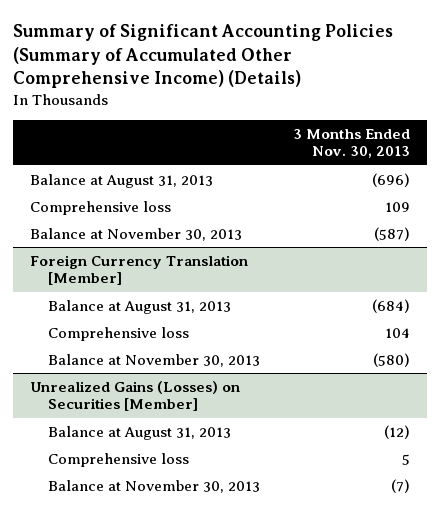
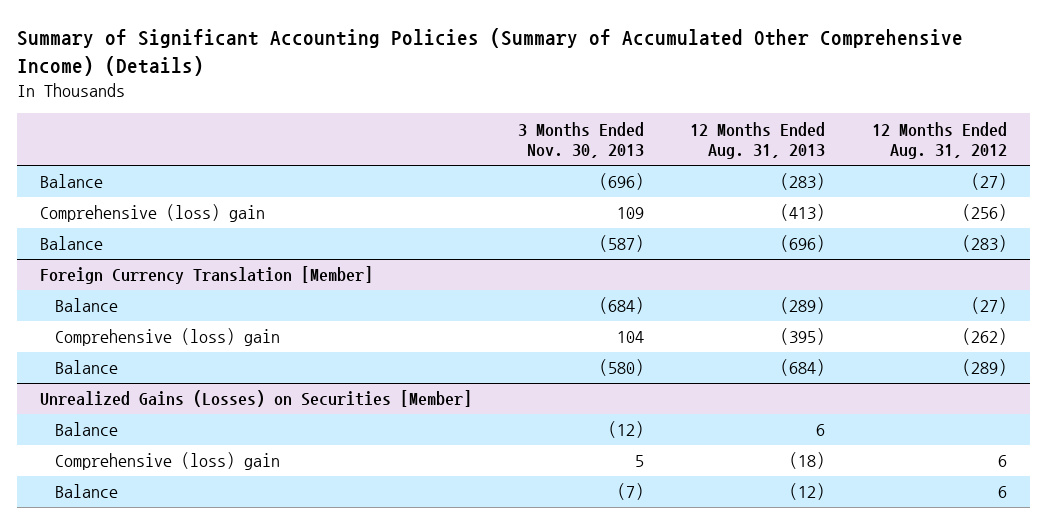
none -> [690,121,826,160] 12 Months Ended Aug. 31, 2013
none -> [871,121,1007,160] 12 Months Ended Aug. 31, 2012
[30,173,214,188] Balance at August 31, 2013 -> [40,174,104,189] Balance
[30,200,172,215] Comprehensive loss -> [40,204,266,223] Comprehensive (loss) gain
[30,227,243,241] Balance at November 30, 2013 -> [40,236,104,251] Balance
[47,299,231,314] Balance at August 31, 2013 -> [55,298,119,313] Balance
[47,326,189,341] Comprehensive loss -> [55,328,281,347] Comprehensive (loss) gain
[47,353,260,367] Balance at November 30, 2013 -> [55,360,119,375] Balance
[47,425,231,440] Balance at August 31, 2013 -> [55,422,119,437] Balance
[47,452,189,467] Comprehensive loss -> [55,452,281,471] Comprehensive (loss) gain
[47,479,260,493] Balance at November 30, 2013 -> [55,484,119,499] Balance

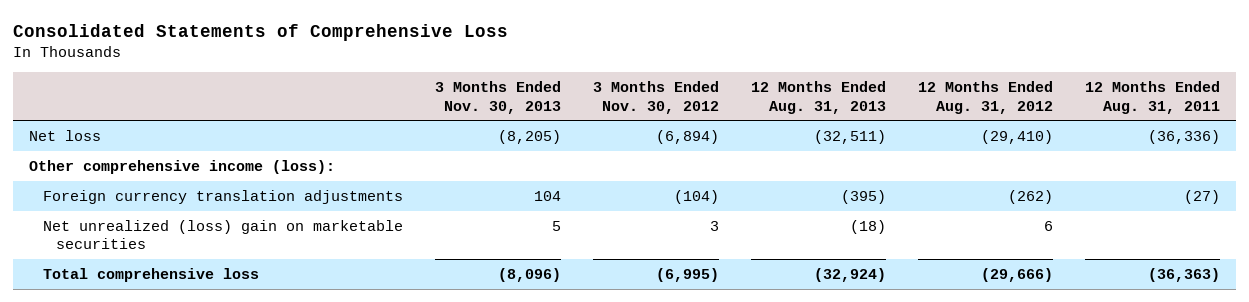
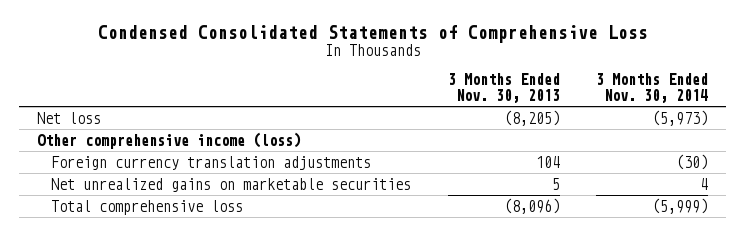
[13,23,509,41] Consolidated Statements of Comprehensive Loss -> [97,24,648,43] Condensed Consolidated Statements of Comprehensive Loss
[592,80,719,114] 3 Months Ended Nov. 30, 2012 -> none
[750,80,886,114] 12 Months Ended Aug. 31, 2013 -> none
[917,80,1053,114] 12 Months Ended Aug. 31, 2012 -> none
[1084,80,1220,114] 12 Months Ended Aug. 31, 2011 -> none
none -> [596,73,709,104] 3 Months Ended Nov. 30, 2014
[29,159,336,174] Other comprehensive income (loss): -> [36,131,301,149] Other comprehensive income (loss)
[42,219,403,250] Net unrealized (loss) gain on marketable securities -> [51,177,412,192] Net unrealized gains on marketable securities

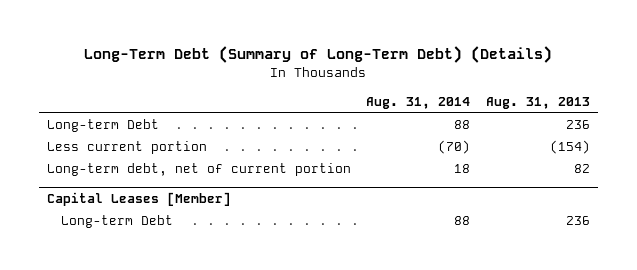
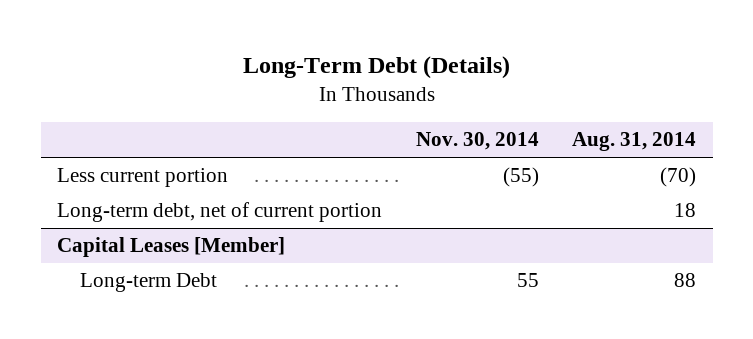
[84,46,553,64] Long-Term Debt (Summary of Long-Term Debt) (Details) -> [242,55,510,79] Long-Term Debt (Details)
[486,96,591,109] Aug. 31, 2013 -> none
none -> [415,132,539,151] Nov. 30, 2014
[46,118,159,132] Long-term Debt -> none

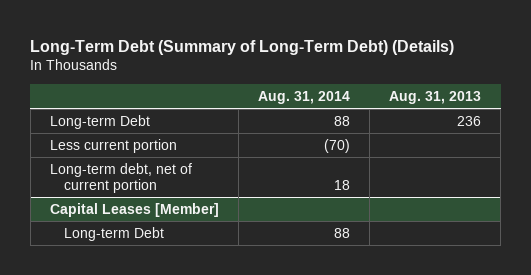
[242,55,510,79] Long-Term Debt (Details) -> [30,39,455,55] Long-Term Debt (Summary of Long-Term Debt) (Details)
[415,132,539,151] Nov. 30, 2014 -> none
none -> [389,91,482,105] Aug. 31, 2013
none -> [49,114,150,129] Long-term Debt

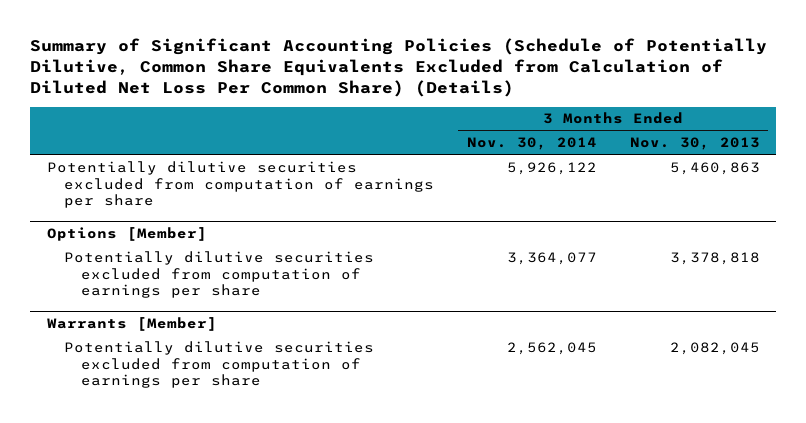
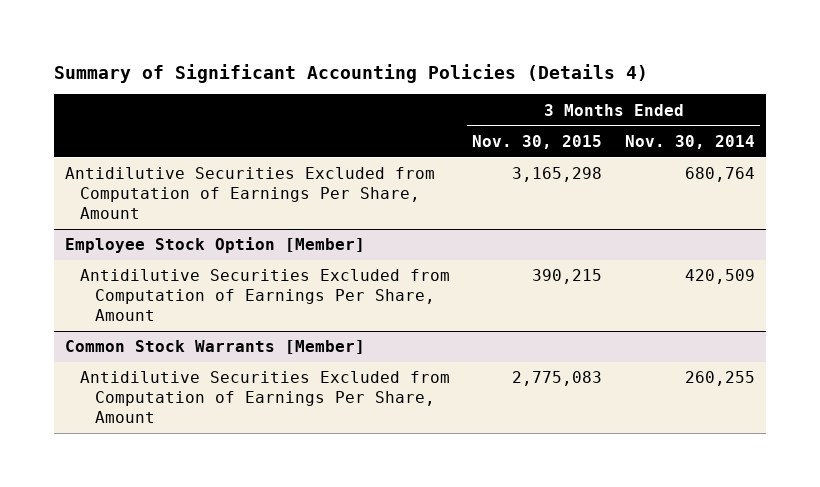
[30,38,768,98] Summary of Significant Accounting Policies (Schedule of Potentially Dilutive, Common Share Equivalents Excluded from Calculation of Diluted Net Loss Per Common Share) (Details) -> [54,63,649,83] Summary of Significant Accounting Policies (Details 4)
[629,136,760,150] Nov. 30, 2013 -> none
none -> [472,134,603,149] Nov. 30, 2015
[46,160,434,209] Potentially dilutive securities excluded from computation of earnings per share -> [65,167,436,220] Antidilutive Securities Excluded from Computation of Earnings Per Share, Amount
[506,161,597,175] 5,926,122 -> [684,167,755,183] 680,764
[46,227,207,242] Options [Member] -> [65,237,366,254] Employee Stock Option [Member]
[63,250,374,299] Potentially dilutive securities excluded from computation of earnings per share -> [80,269,451,322] Antidilutive Securities Excluded from Computation of Earnings Per Share, Amount
[506,251,597,265] 3,364,077 -> [684,269,755,285] 420,509
[46,317,217,332] Warrants [Member] -> [65,340,366,355] Common Stock Warrants [Member]
[63,340,374,389] Potentially dilutive securities excluded from computation of earnings per share -> [80,371,451,424] Antidilutive Securities Excluded from Computation of Earnings Per Share, Amount
[506,341,597,355] 2,562,045 -> [684,371,755,387] 260,255

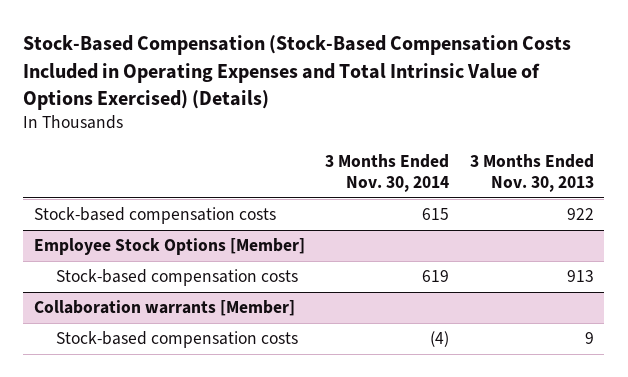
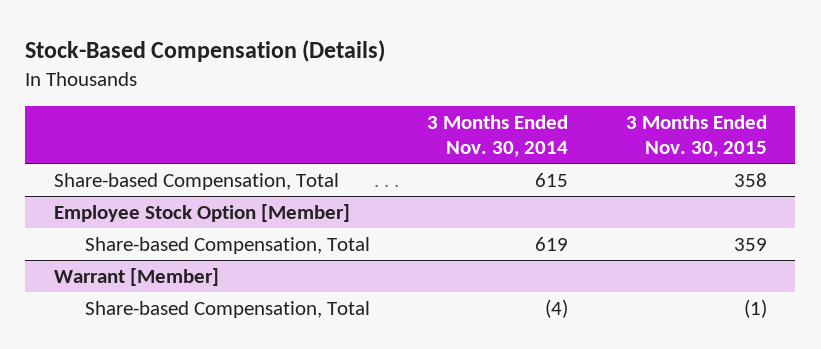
[23,35,572,110] Stock-Based Compensation (Stock-Based Compensation Costs Included in Operating Expenses and Total Intrinsic Value of Options Exercised) (Details) -> [25,39,386,62] Stock-Based Compensation (Details)
[470,153,595,192] 3 Months Ended Nov. 30, 2013 -> none
none -> [625,115,767,158] 3 Months Ended Nov. 30, 2015
[33,207,276,225] Stock-based compensation costs -> [53,172,339,190] Share-based Compensation, Total
[33,238,305,256] Employee Stock Options [Member] -> [53,203,350,222] Employee Stock Option [Member]
[55,269,298,287] Stock-based compensation costs -> [84,236,370,254] Share-based Compensation, Total
[33,300,295,317] Collaboration warrants [Member] -> [53,267,219,286] Warrant [Member]
[55,331,298,349] Stock-based compensation costs -> [84,300,370,318] Share-based Compensation, Total

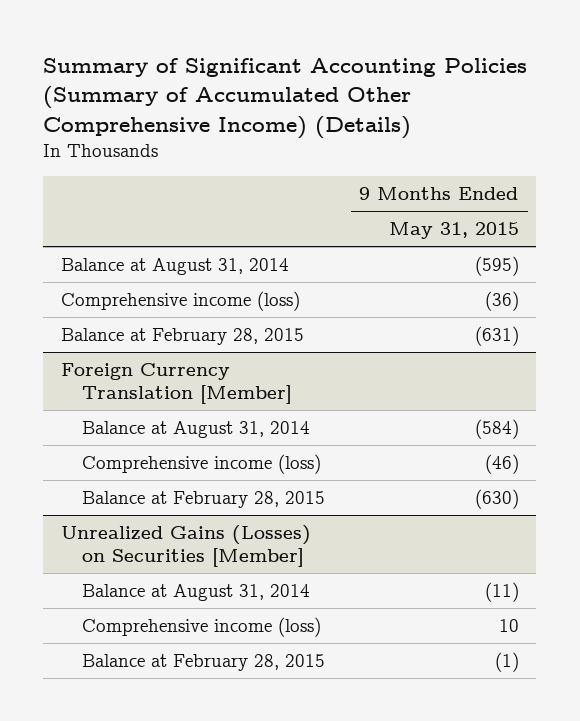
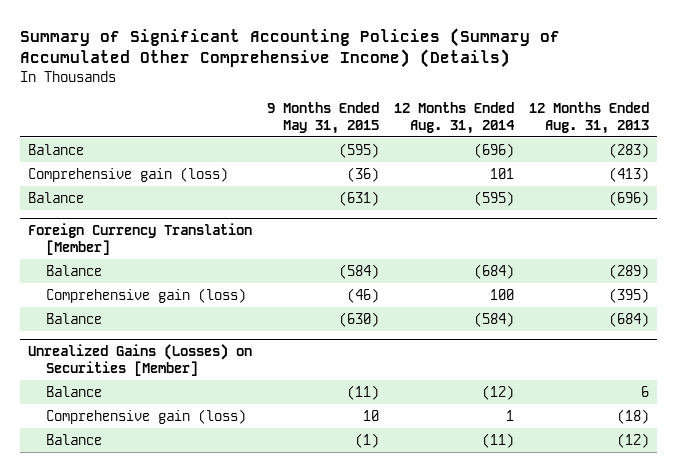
none -> [393,101,515,134] 12 Months Ended Aug. 31, 2014
none -> [528,101,649,134] 12 Months Ended Aug. 31, 2013
[60,258,289,276] Balance at August 31, 2014 -> [27,143,84,155] Balance
[60,291,300,312] Comprehensive income (loss) -> [27,166,228,182] Comprehensive gain (loss)
[60,328,304,346] Balance at February 28, 2015 -> [27,191,84,203] Balance
[81,421,310,439] Balance at August 31, 2014 -> [45,264,102,276] Balance
[81,454,321,475] Comprehensive income (loss) -> [45,287,246,303] Comprehensive gain (loss)
[81,491,325,509] Balance at February 28, 2015 -> [45,312,102,324] Balance
[81,584,310,602] Balance at August 31, 2014 -> [45,385,102,397] Balance
[81,617,321,638] Comprehensive income (loss) -> [45,408,246,424] Comprehensive gain (loss)
[81,654,325,672] Balance at February 28, 2015 -> [45,433,102,445] Balance

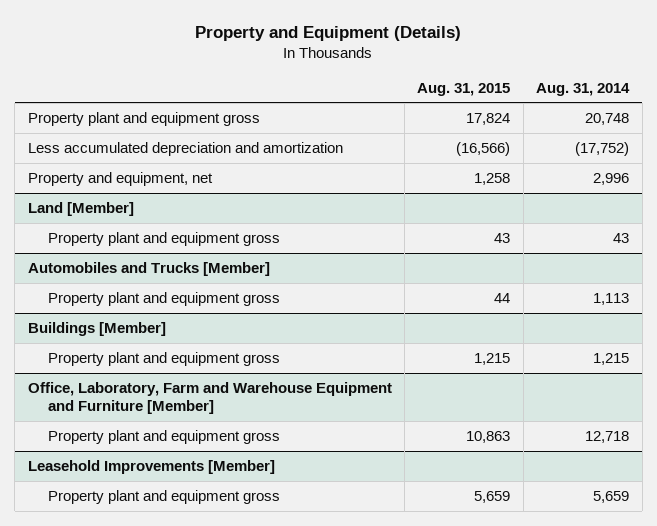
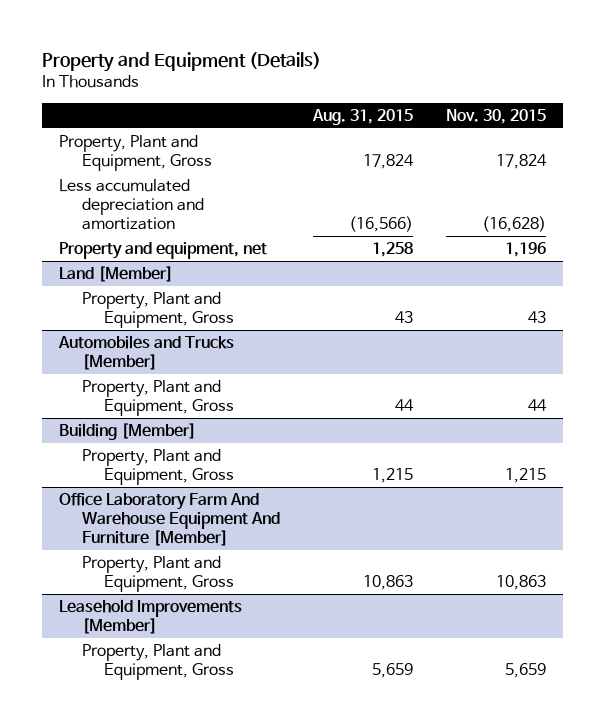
[536,82,631,96] Aug. 31, 2014 -> none
none -> [445,108,546,124] Nov. 30, 2015
[27,111,260,126] Property plant and equipment gross -> [58,135,212,172] Property, Plant and Equipment, Gross
[48,231,281,246] Property plant and equipment gross -> [81,292,235,329] Property, Plant and Equipment, Gross
[48,291,281,306] Property plant and equipment gross -> [81,380,235,417] Property, Plant and Equipment, Gross
[27,321,166,336] Buildings [Member] -> [58,423,196,441] Building [Member]
[48,351,281,366] Property plant and equipment gross -> [81,449,235,486] Property, Plant and Equipment, Gross
[27,381,392,414] Office, Laboratory, Farm and Warehouse Equipment and Furniture [Member] -> [58,493,280,547] Office Laboratory Farm And Warehouse Equipment And Furniture [Member]
[48,429,281,444] Property plant and equipment gross -> [81,556,235,593] Property, Plant and Equipment, Gross
[48,489,281,504] Property plant and equipment gross -> [81,644,235,681] Property, Plant and Equipment, Gross

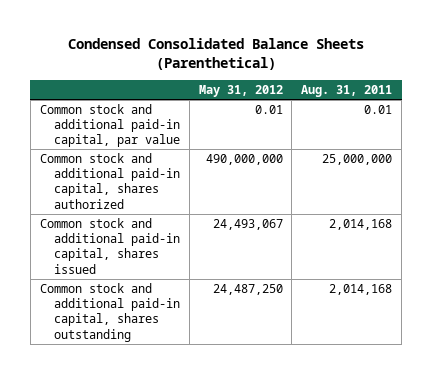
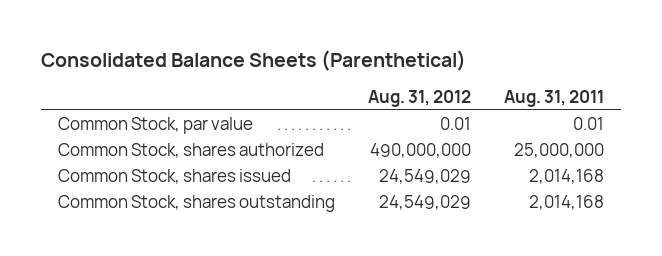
[68,38,365,71] Condensed Consolidated Balance Sheets (Parenthetical) -> [40,50,466,72] Consolidated Balance Sheets (Parenthetical)
[198,85,283,98] May 31, 2012 -> none
none -> [367,90,471,108] Aug. 31, 2012
[39,103,180,148] Common stock and additional paid-in capital, par value -> [57,117,253,135] Common Stock, par value
[39,152,180,209] Common stock and additional paid-in capital, shares authorized -> [57,143,324,159] Common Stock, shares authorized
[39,217,180,274] Common stock and additional paid-in capital, shares issued -> [57,169,291,185] Common Stock, shares issued
[39,282,180,342] Common stock and additional paid-in capital, shares outstanding -> [57,195,335,213] Common Stock, shares outstanding

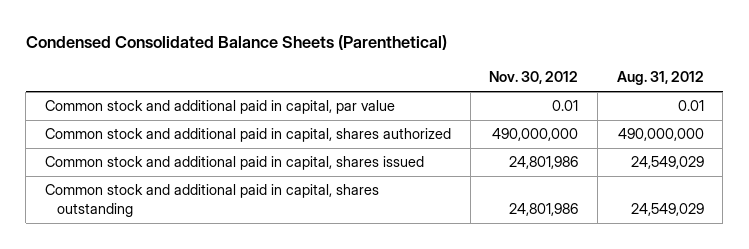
[40,50,466,72] Consolidated Balance Sheets (Parenthetical) -> [25,35,447,51] Condensed Consolidated Balance Sheets (Parenthetical)
[504,90,605,108] Aug. 31, 2011 -> none
none -> [489,71,579,85] Nov. 30, 2012
[57,117,253,135] Common Stock, par value -> [45,100,396,115] Common stock and additional paid in capital, par value
[57,143,324,159] Common Stock, shares authorized -> [45,128,452,143] Common stock and additional paid in capital, shares authorized
[57,169,291,185] Common Stock, shares issued -> [45,156,425,171] Common stock and additional paid in capital, shares issued
[57,195,335,213] Common Stock, shares outstanding -> [45,184,380,218] Common stock and additional paid in capital, shares outstanding

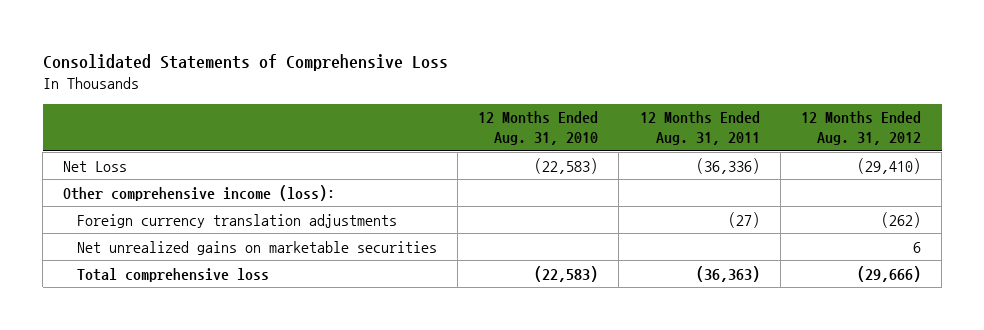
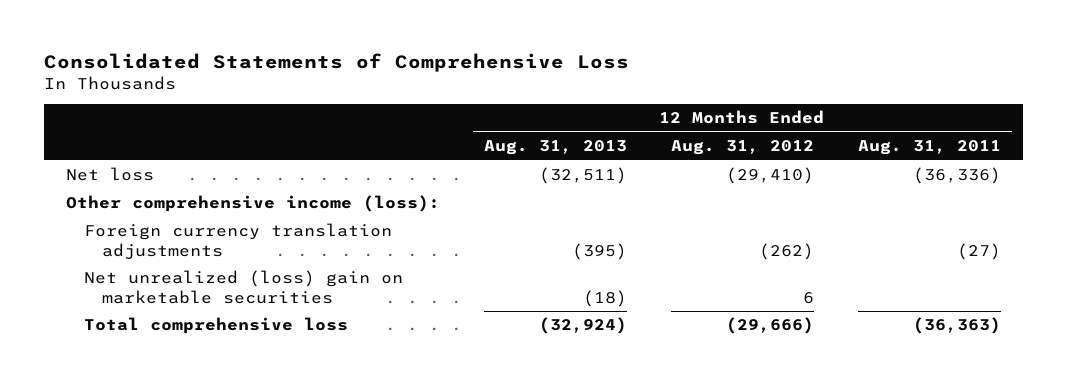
[478,111,599,146] 12 Months Ended Aug. 31, 2010 -> none
none -> [483,140,627,156] Aug. 31, 2013
[63,160,128,172] Net Loss -> [65,167,154,182] Net loss
[76,240,437,255] Net unrealized gains on marketable securities -> [83,270,403,304] Net unrealized (loss) gain on marketable securities

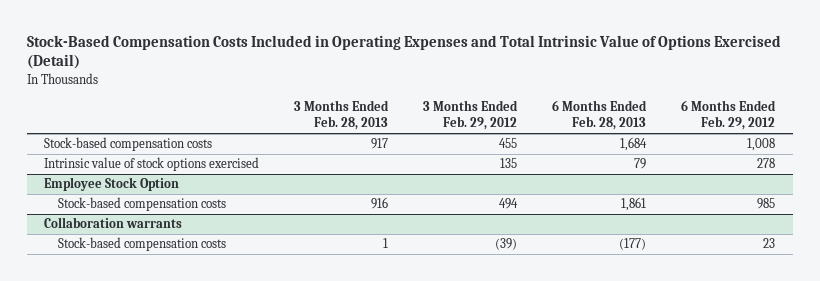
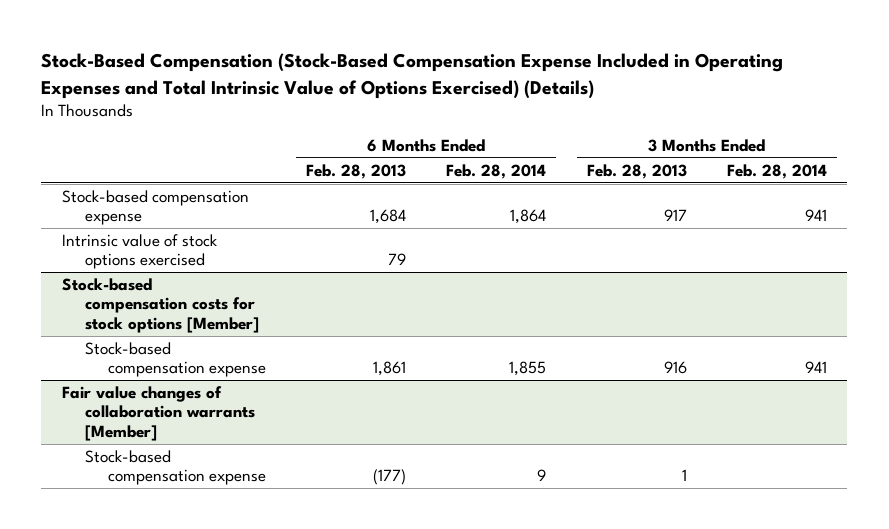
[26,34,781,70] Stock-Based Compensation Costs Included in Operating Expenses and Total Intrinsic Value of Options Exercised (Detail) -> [41,53,784,99] Stock-Based Compensation (Stock-Based Compensation Expense Included in Operating Expenses and Total Intrinsic Value of Options Exercised) (Details)
[423,99,519,131] 3 Months Ended Feb. 29, 2012 -> none
[681,99,777,131] 6 Months Ended Feb. 29, 2012 -> none
none -> [446,163,547,179] Feb. 28, 2014
none -> [727,163,828,179] Feb. 28, 2014
[44,137,213,152] Stock-based compensation costs -> [61,189,249,226] Stock-based compensation expense
[44,177,180,192] Employee Stock Option -> none
[44,217,183,229] Collaboration warrants -> none
none -> [61,277,259,333] Stock-based compensation costs for stock options [Member]
[57,197,226,212] Stock-based compensation costs -> [84,341,266,378] Stock-based compensation expense
none -> [61,385,255,441] Fair value changes of collaboration warrants [Member]
[57,237,226,252] Stock-based compensation costs -> [84,449,266,486] Stock-based compensation expense

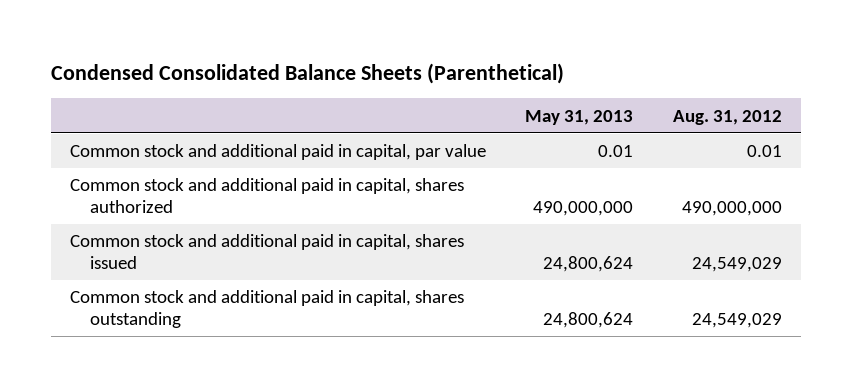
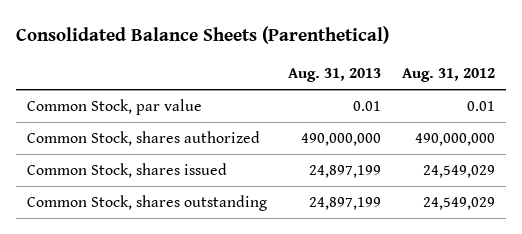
[50,62,564,84] Condensed Consolidated Balance Sheets (Parenthetical) -> [16,26,390,45] Consolidated Balance Sheets (Parenthetical)
[525,109,634,125] May 31, 2013 -> none
none -> [287,68,381,83] Aug. 31, 2013
[70,144,487,161] Common stock and additional paid in capital, par value -> [26,98,202,115] Common Stock, par value
[70,178,465,214] Common stock and additional paid in capital, shares authorized -> [26,130,260,146] Common Stock, shares authorized
[70,234,465,270] Common stock and additional paid in capital, shares issued -> [26,162,227,178] Common Stock, shares issued
[70,290,465,329] Common stock and additional paid in capital, shares outstanding -> [26,194,267,211] Common Stock, shares outstanding

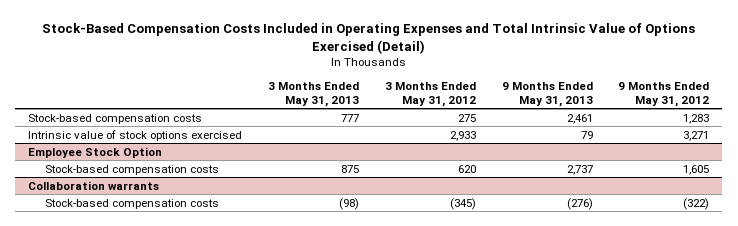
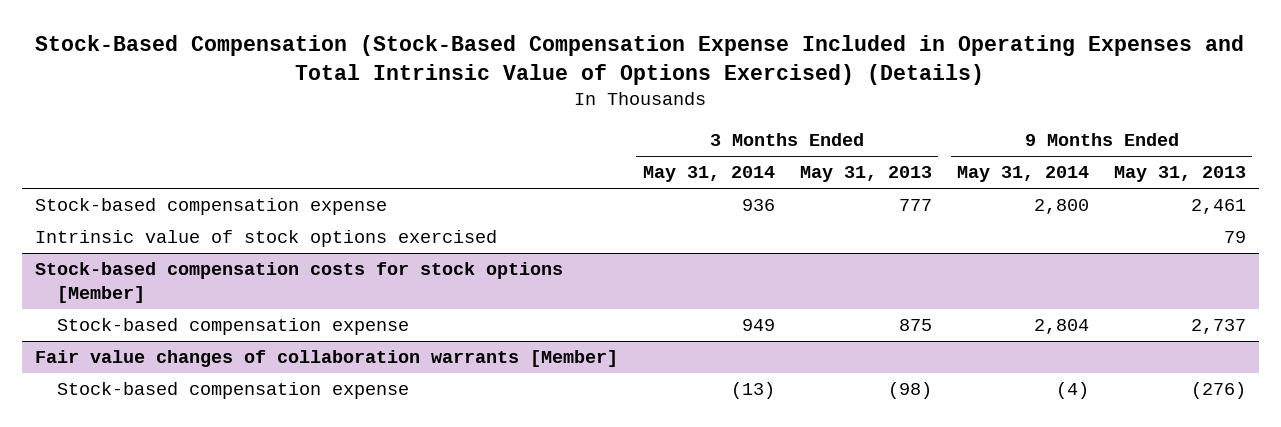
[41,23,695,54] Stock-Based Compensation Costs Included in Operating Expenses and Total Intrinsic Value of Options Exercised (Detail) -> [35,34,1245,85] Stock-Based Compensation (Stock-Based Compensation Expense Included in Operating Expenses and Total Intrinsic Value of Options Exercised) (Details)
[384,82,476,107] 3 Months Ended May 31, 2012 -> none
[618,82,710,107] 9 Months Ended May 31, 2012 -> none
none -> [642,166,775,183] May 31, 2014
none -> [957,166,1090,183] May 31, 2014
[28,113,203,124] Stock-based compensation costs -> [34,198,387,216] Stock-based compensation expense
[28,146,163,158] Employee Stock Option -> none
[28,180,160,190] Collaboration warrants -> none
none -> [34,262,563,303] Stock-based compensation costs for stock options [Member]
[44,164,219,175] Stock-based compensation costs -> [57,318,410,336] Stock-based compensation expense
none -> [34,350,618,368] Fair value changes of collaboration warrants [Member]
[44,198,219,209] Stock-based compensation costs -> [57,382,410,400] Stock-based compensation expense

